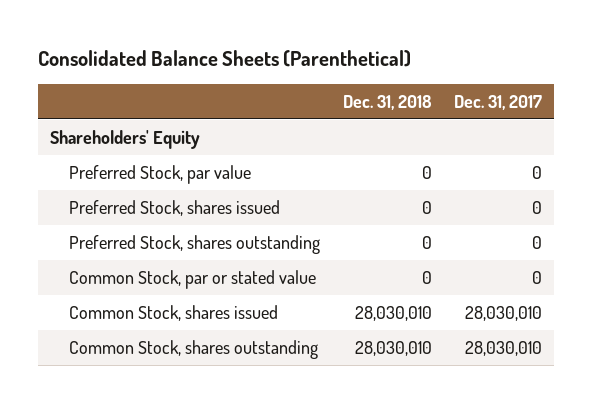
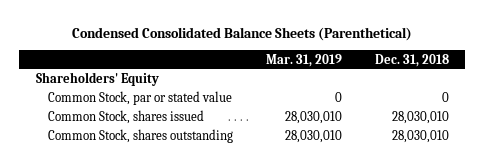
[38,50,412,68] Consolidated Balance Sheets (Parenthetical) -> [72,27,413,42] Condensed Consolidated Balance Sheets (Parenthetical)
[454,94,543,110] Dec. 31, 2017 -> none
none -> [265,53,342,67] Mar. 31, 2019
[68,164,251,184] Preferred Stock, par value -> none
[68,199,280,216] Preferred Stock, shares issued -> none
[68,234,320,254] Preferred Stock, shares outstanding -> none

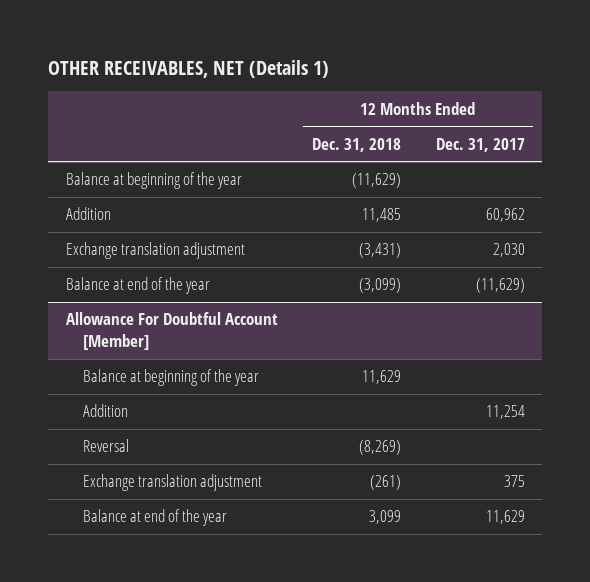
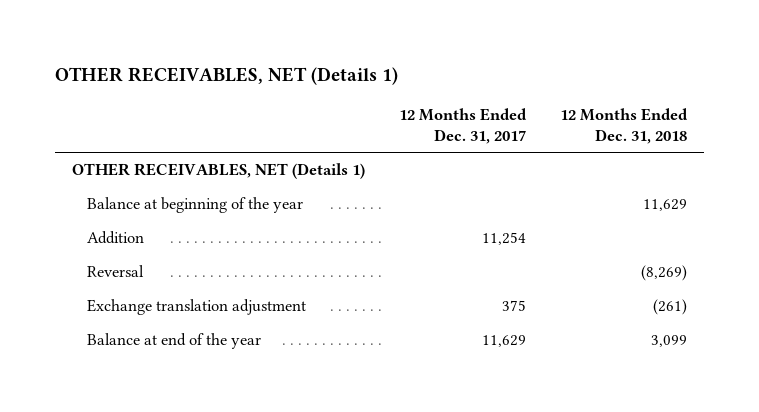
[65,172,242,190] Balance at beginning of the year -> none
[65,207,111,221] Addition -> none
[65,242,245,260] Exchange translation adjustment -> none
[65,277,210,295] Balance at end of the year -> none
[65,312,278,351] Allowance For Doubtful Account [Member] -> none
none -> [72,163,366,180] OTHER RECEIVABLES, NET (Details 1)

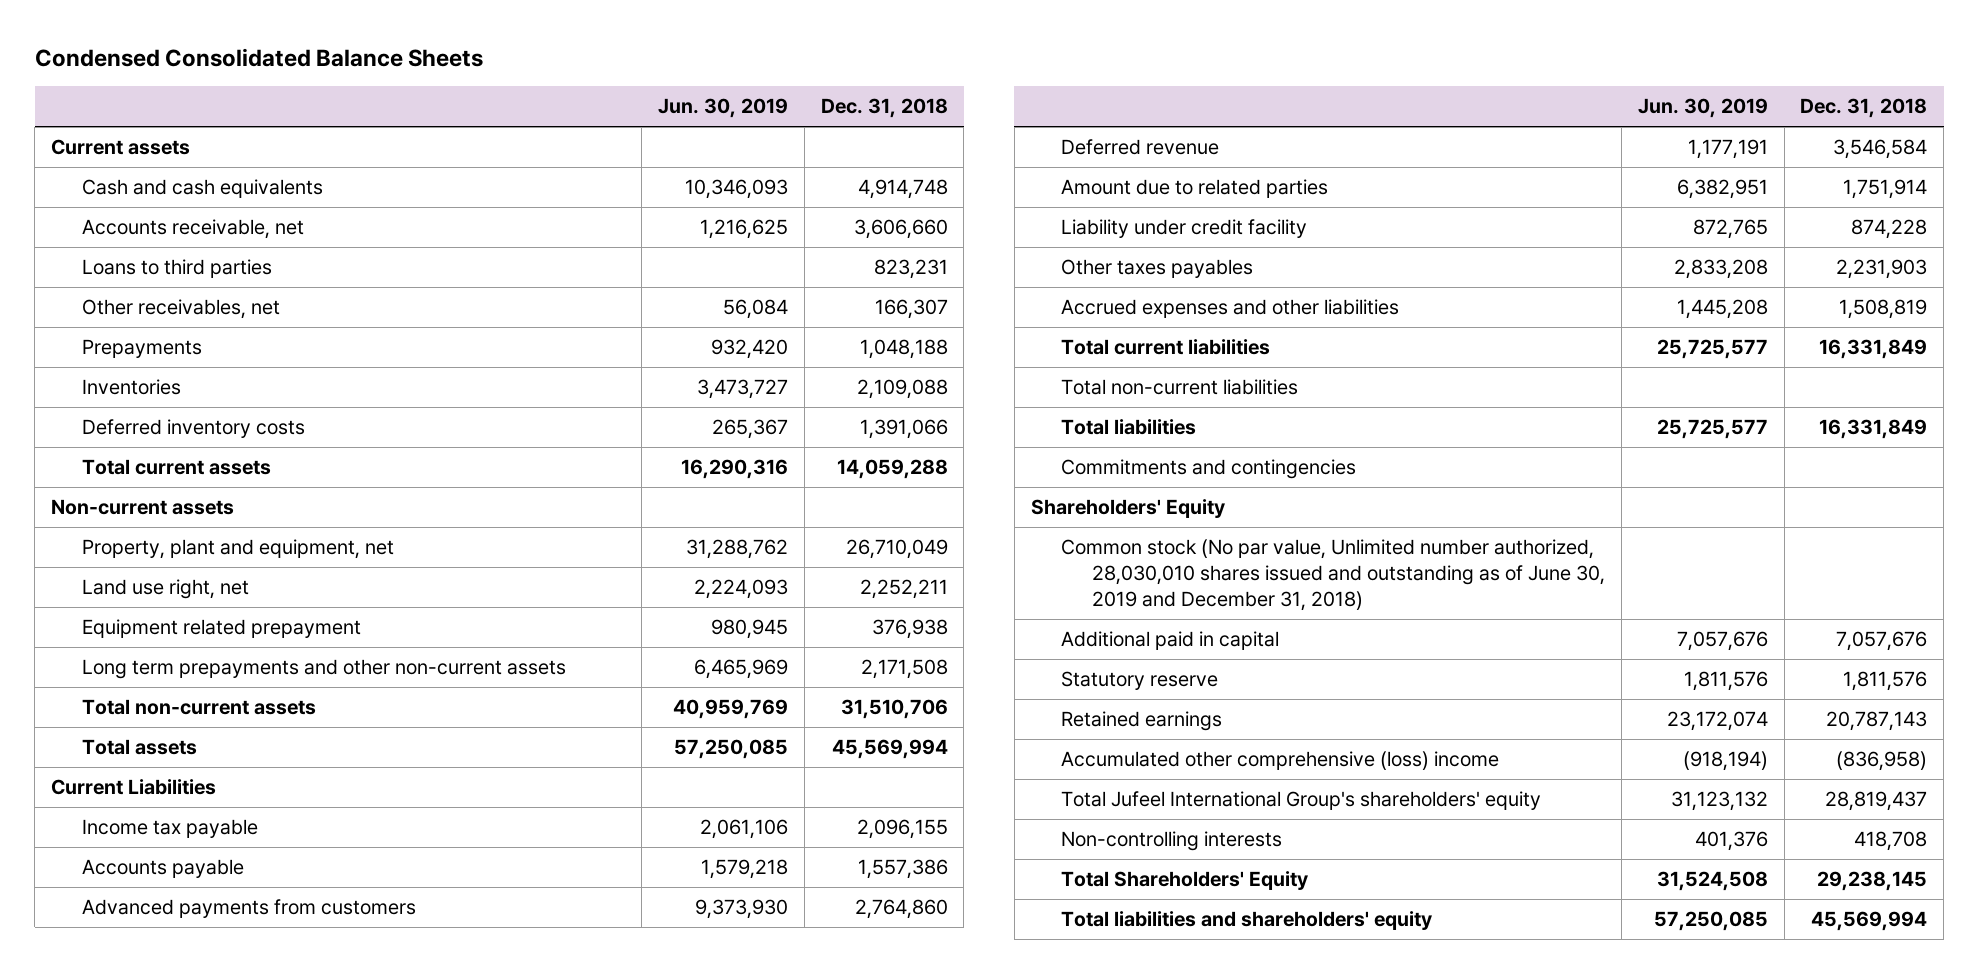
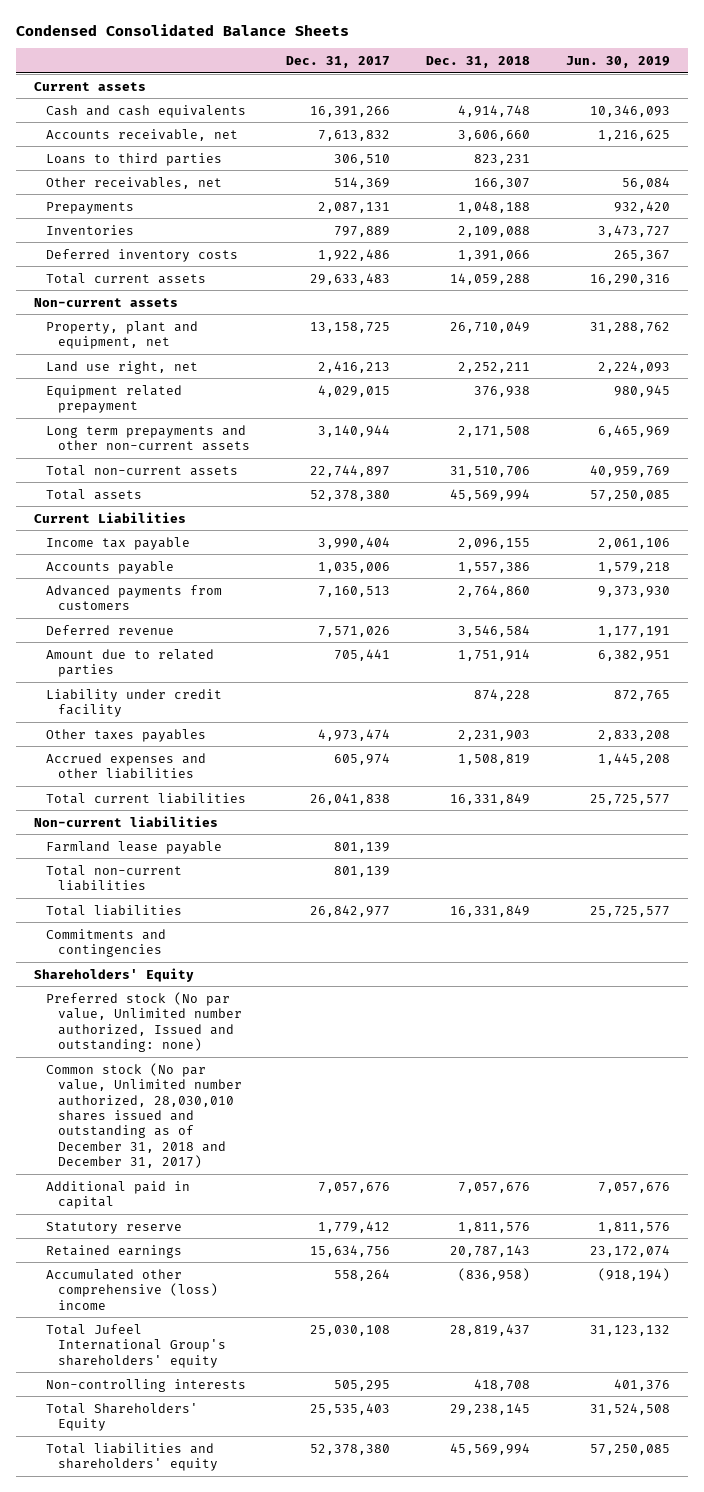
none -> [285,56,390,69] Dec. 31, 2017
none -> [34,815,219,827] Non-current liabilities
none -> [46,840,223,854] Farmland lease payable
none -> [46,991,242,1053] Preferred stock (No par value, Unlimited number authorized, Issued and outstanding: none)
[1061,539,1606,611] Common stock (No par value, Unlimited number authorized, 28,030,010 shares issued and outstanding as of June 30, 2019 and December 31, 2018) -> [46,1062,242,1169] Common stock (No par value, Unlimited number authorized, 28,030,010 shares issued and outstanding as of December 31, 2018 and December 31, 2017)

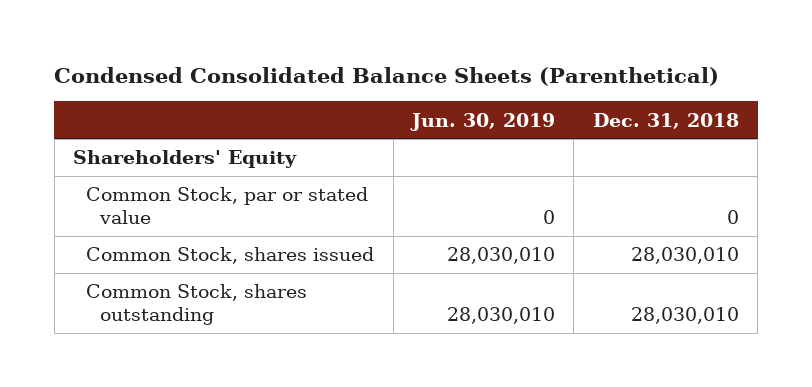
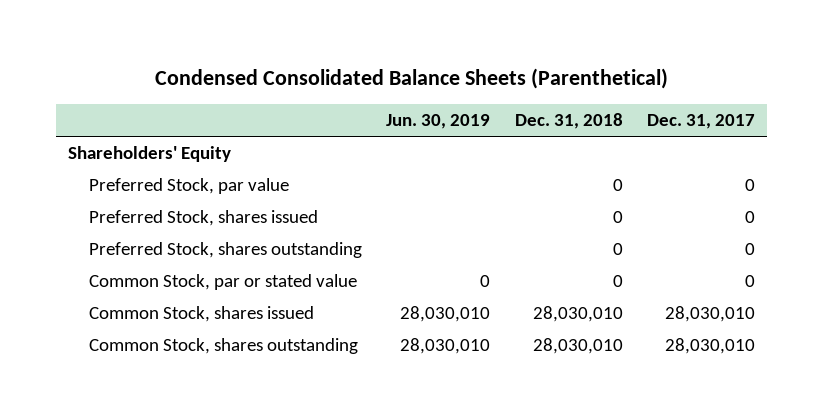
none -> [646,114,755,130] Dec. 31, 2017
none -> [88,178,289,195] Preferred Stock, par value
none -> [88,210,318,227] Preferred Stock, shares issued
none -> [88,242,362,259] Preferred Stock, shares outstanding

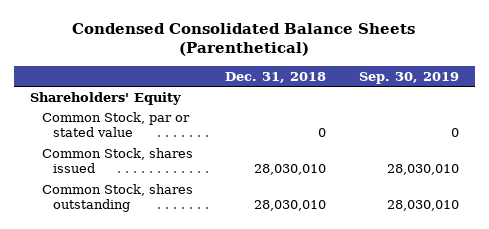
[386,114,491,130] Jun. 30, 2019 -> none
[646,114,755,130] Dec. 31, 2017 -> none
none -> [358,71,459,84] Sep. 30, 2019
[88,178,289,195] Preferred Stock, par value -> none
[88,210,318,227] Preferred Stock, shares issued -> none
[88,242,362,259] Preferred Stock, shares outstanding -> none

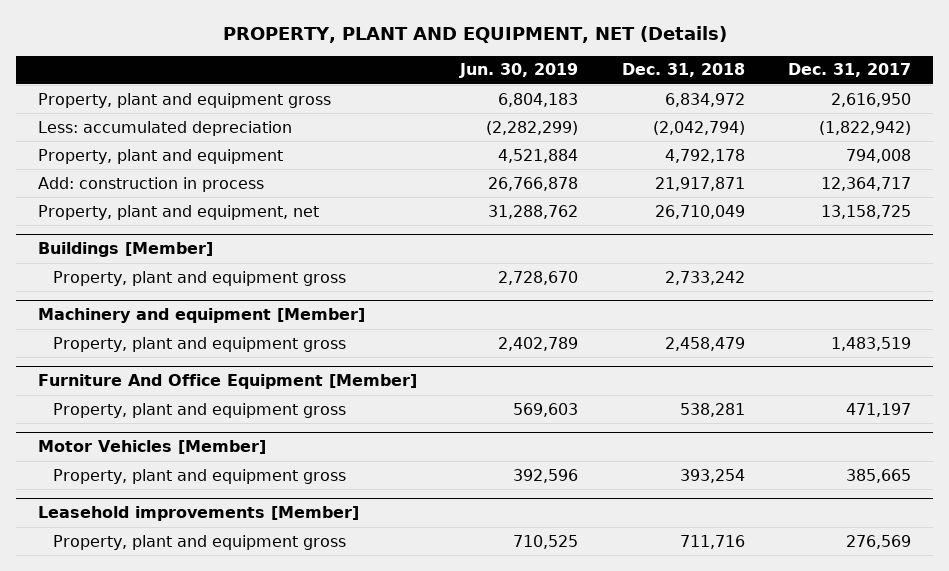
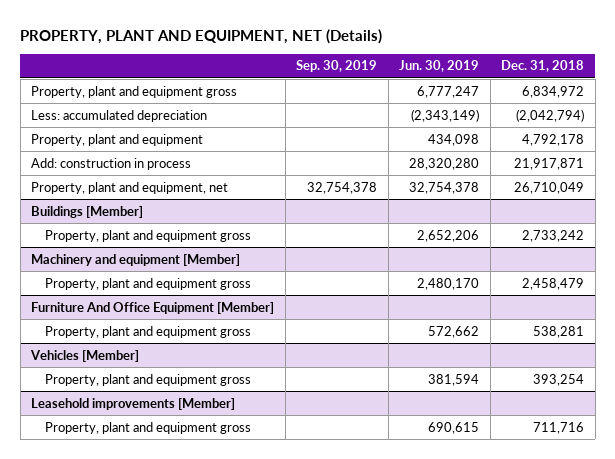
[788,63,912,78] Dec. 31, 2017 -> none
none -> [296,60,378,73] Sep. 30, 2019
[498,92,579,107] 6,804,183 -> [417,85,480,98] 6,777,247
[486,120,579,135] (2,282,299) -> [411,108,480,122] (2,343,149)
[498,148,579,163] 4,521,884 -> [428,133,480,146] 434,098
[488,176,579,191] 26,766,878 -> [409,157,480,170] 28,320,280
[488,204,579,219] 31,288,762 -> [409,181,480,194] 32,754,378
[498,270,579,285] 2,728,670 -> [417,229,480,242] 2,652,206
[498,336,579,351] 2,402,789 -> [417,277,480,290] 2,480,170
[513,402,579,417] 569,603 -> [428,325,480,338] 572,662
[37,440,266,455] Motor Vehicles [Member] -> [30,349,140,362] Vehicles [Member]
[513,468,579,483] 392,596 -> [428,373,480,386] 381,594
[513,534,579,549] 710,525 -> [428,421,480,434] 690,615

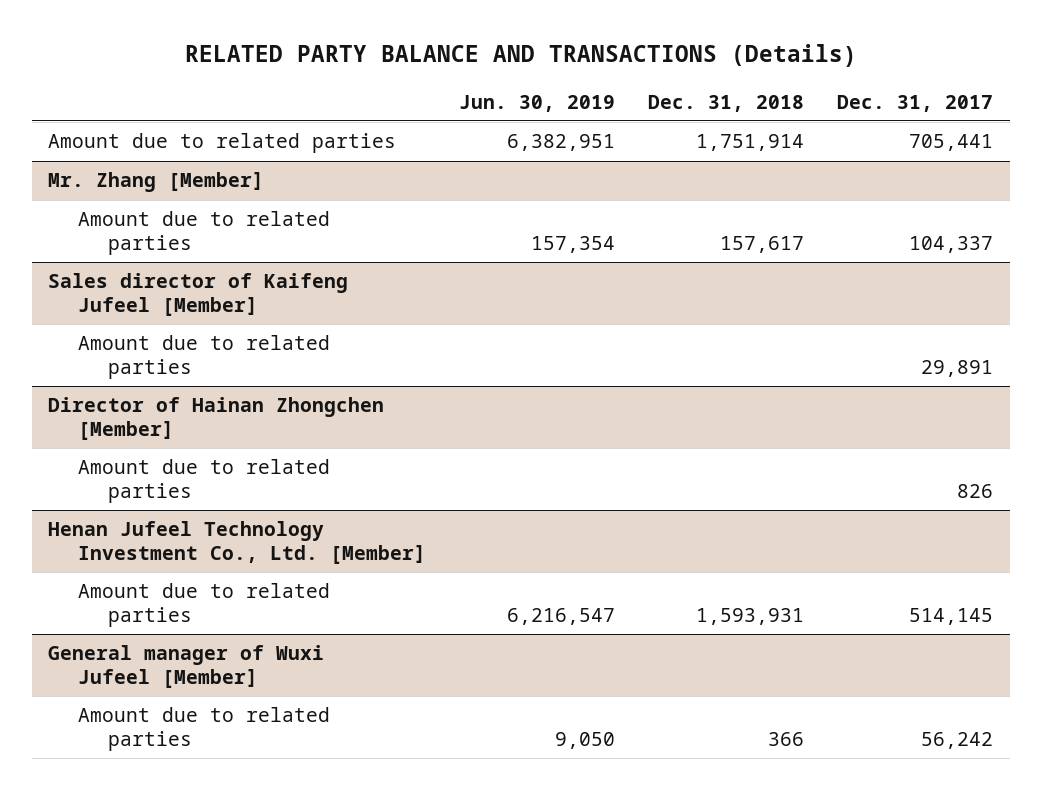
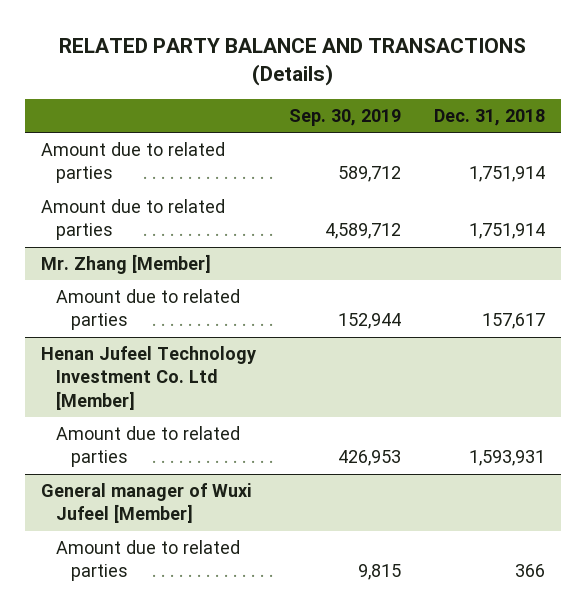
[459,94,616,112] Jun. 30, 2019 -> none
[837,94,994,112] Dec. 31, 2017 -> none
none -> [289,108,402,126] Sep. 30, 2019
none -> [41,199,226,241] Amount due to related parties
[48,273,349,316] Sales director of Kaifeng Jufeel [Member] -> none
[77,335,330,379] Amount due to related parties -> none
[48,397,385,440] Director of Hainan Zhongchen [Member] -> none
[77,459,330,503] Amount due to related parties -> none
[48,521,426,564] Henan Jufeel Technology Investment Co., Ltd. [Member] -> [41,346,257,410] Henan Jufeel Technology Investment Co. Ltd [Member]

